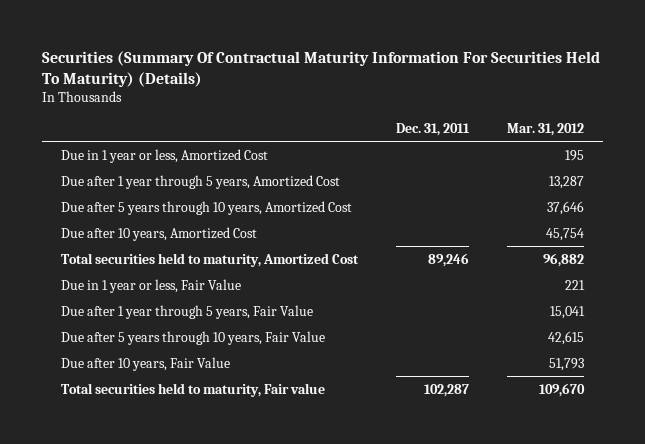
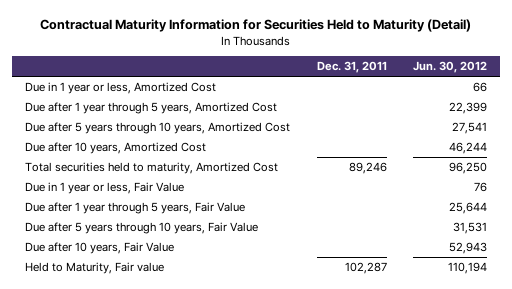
[41,50,600,87] Securities (Summary Of Contractual Maturity Information For Securities Held To Maturity) (Details) -> [40,19,472,33] Contractual Maturity Information for Securities Held to Maturity (Detail)
[507,122,585,136] Mar. 31, 2012 -> none
none -> [413,61,488,74] Jun. 30, 2012
[60,382,325,397] Total securities held to maturity, Fair value -> [25,262,165,275] Held to Maturity, Fair value

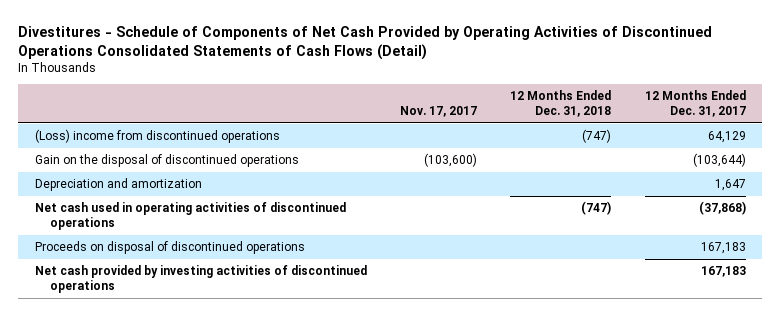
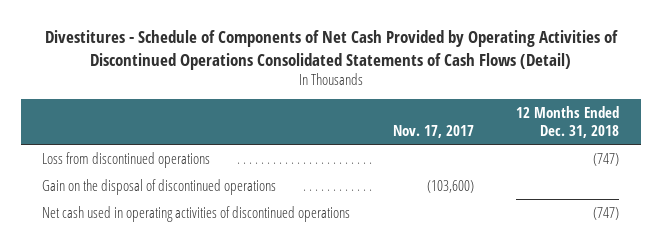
[644,90,746,118] 12 Months Ended Dec. 31, 2017 -> none
[34,129,280,144] (Loss) income from discontinued operations -> [42,151,211,168] Loss from discontinued operations
[34,178,202,192] Depreciation and amortization -> none
[34,241,305,255] Proceeds on disposal of discontinued operations -> none
[34,265,367,293] Net cash provided by investing activities of discontinued operations -> none

